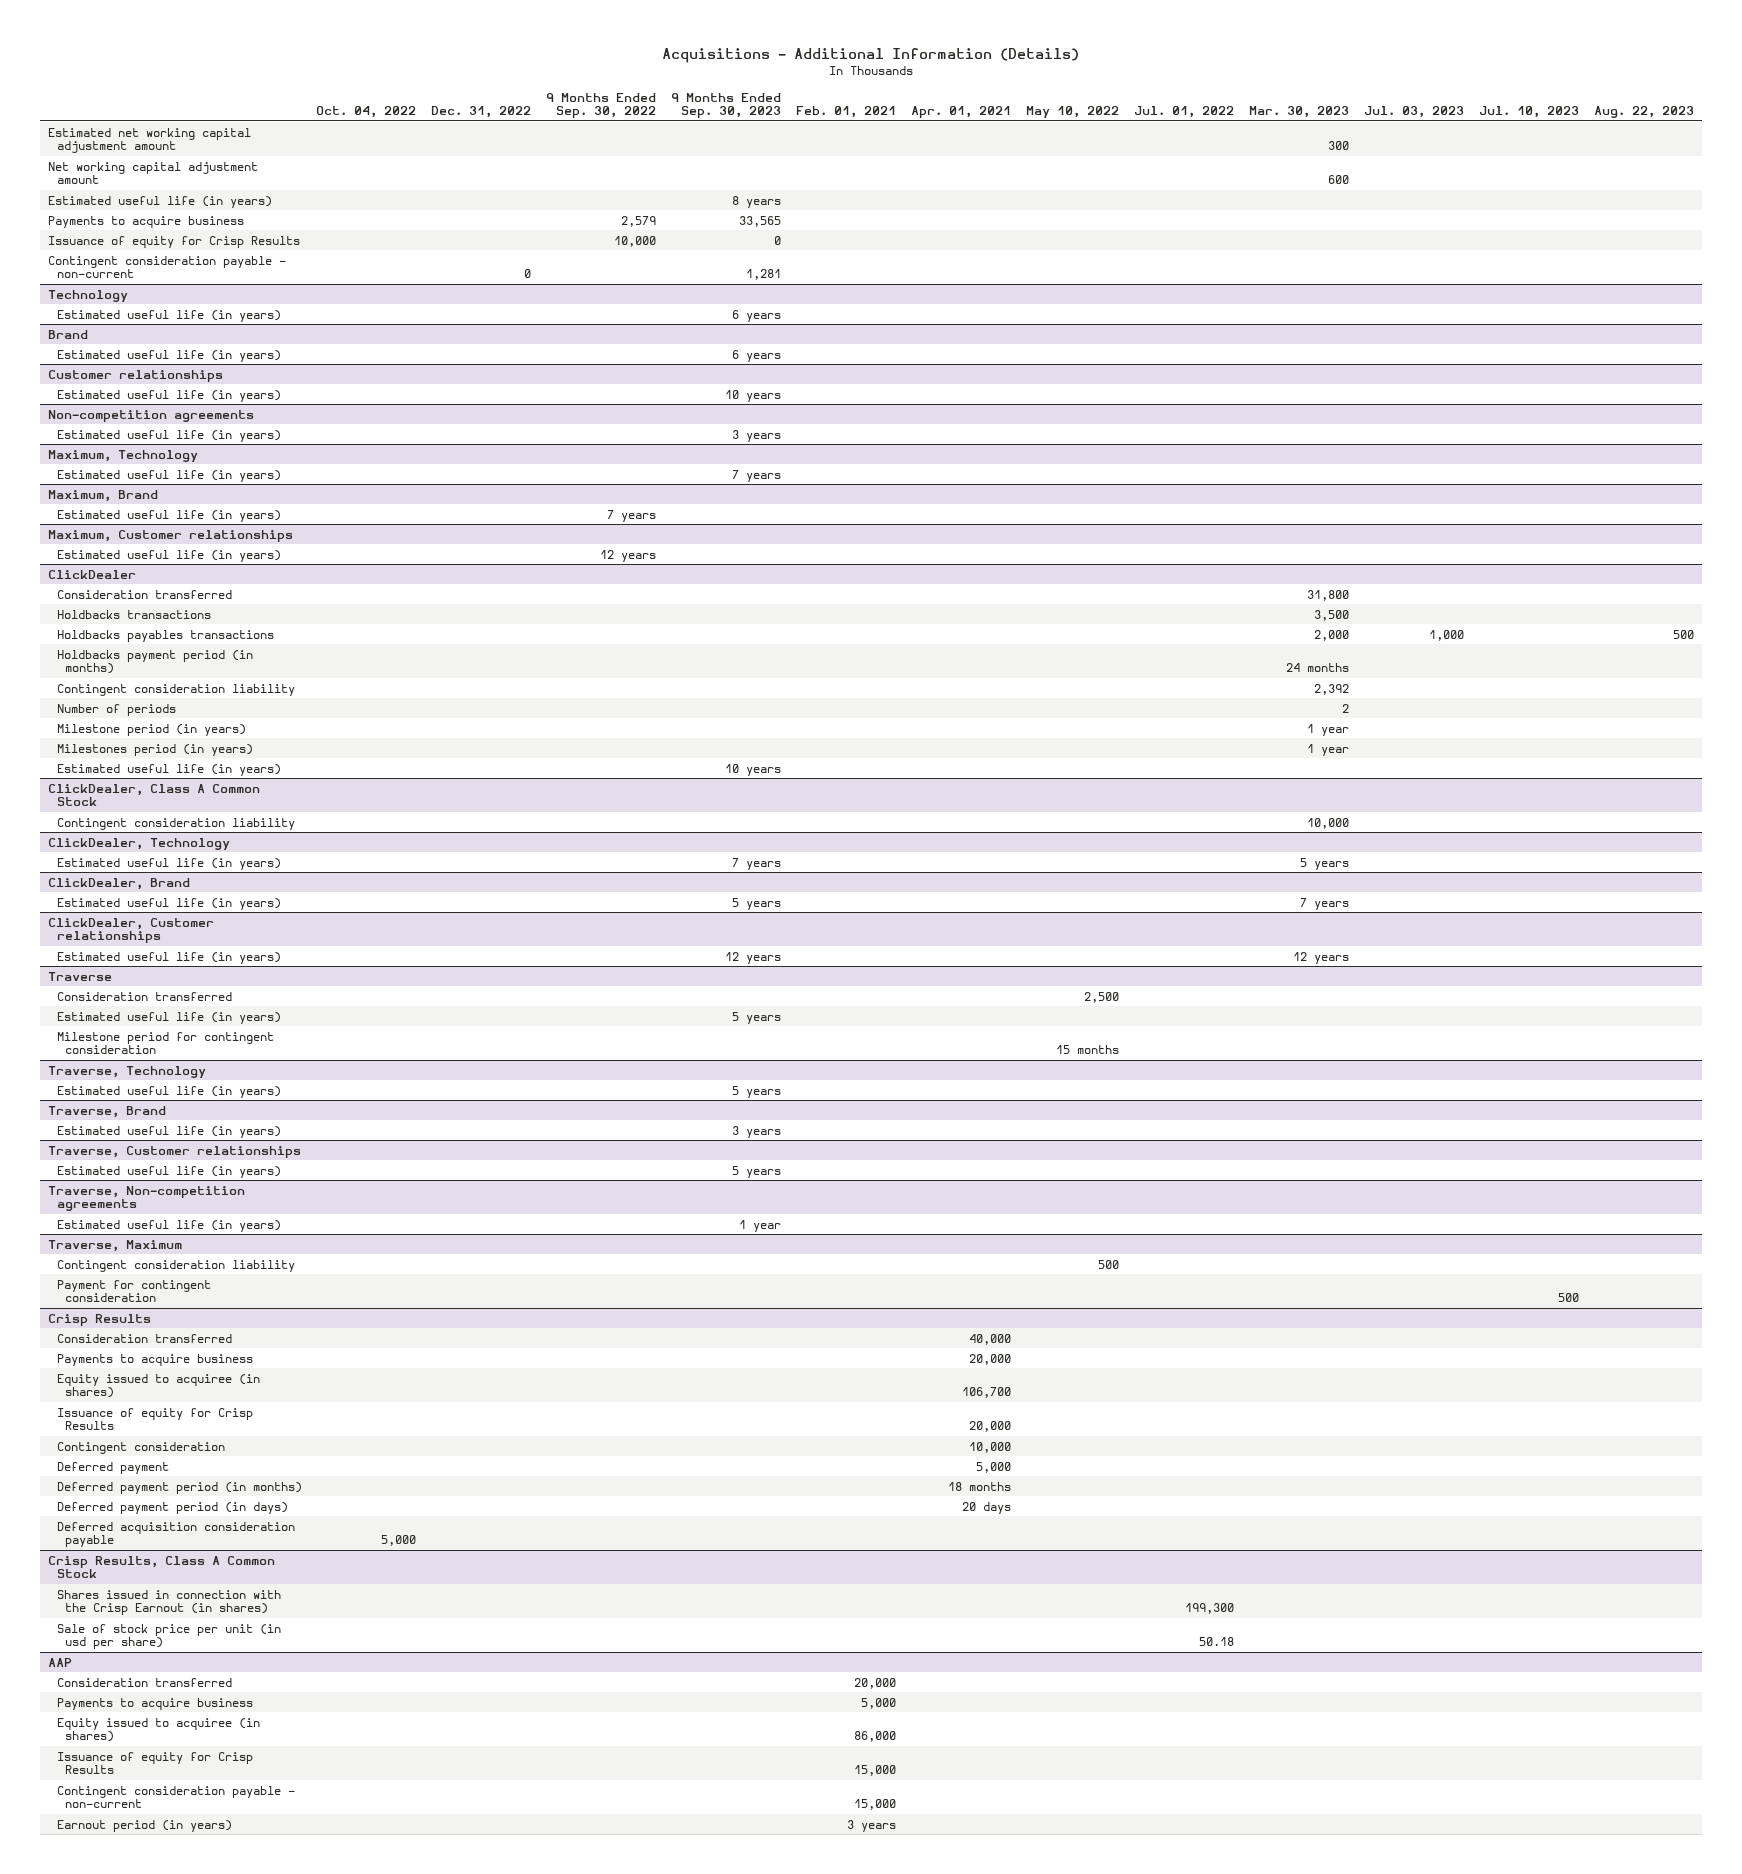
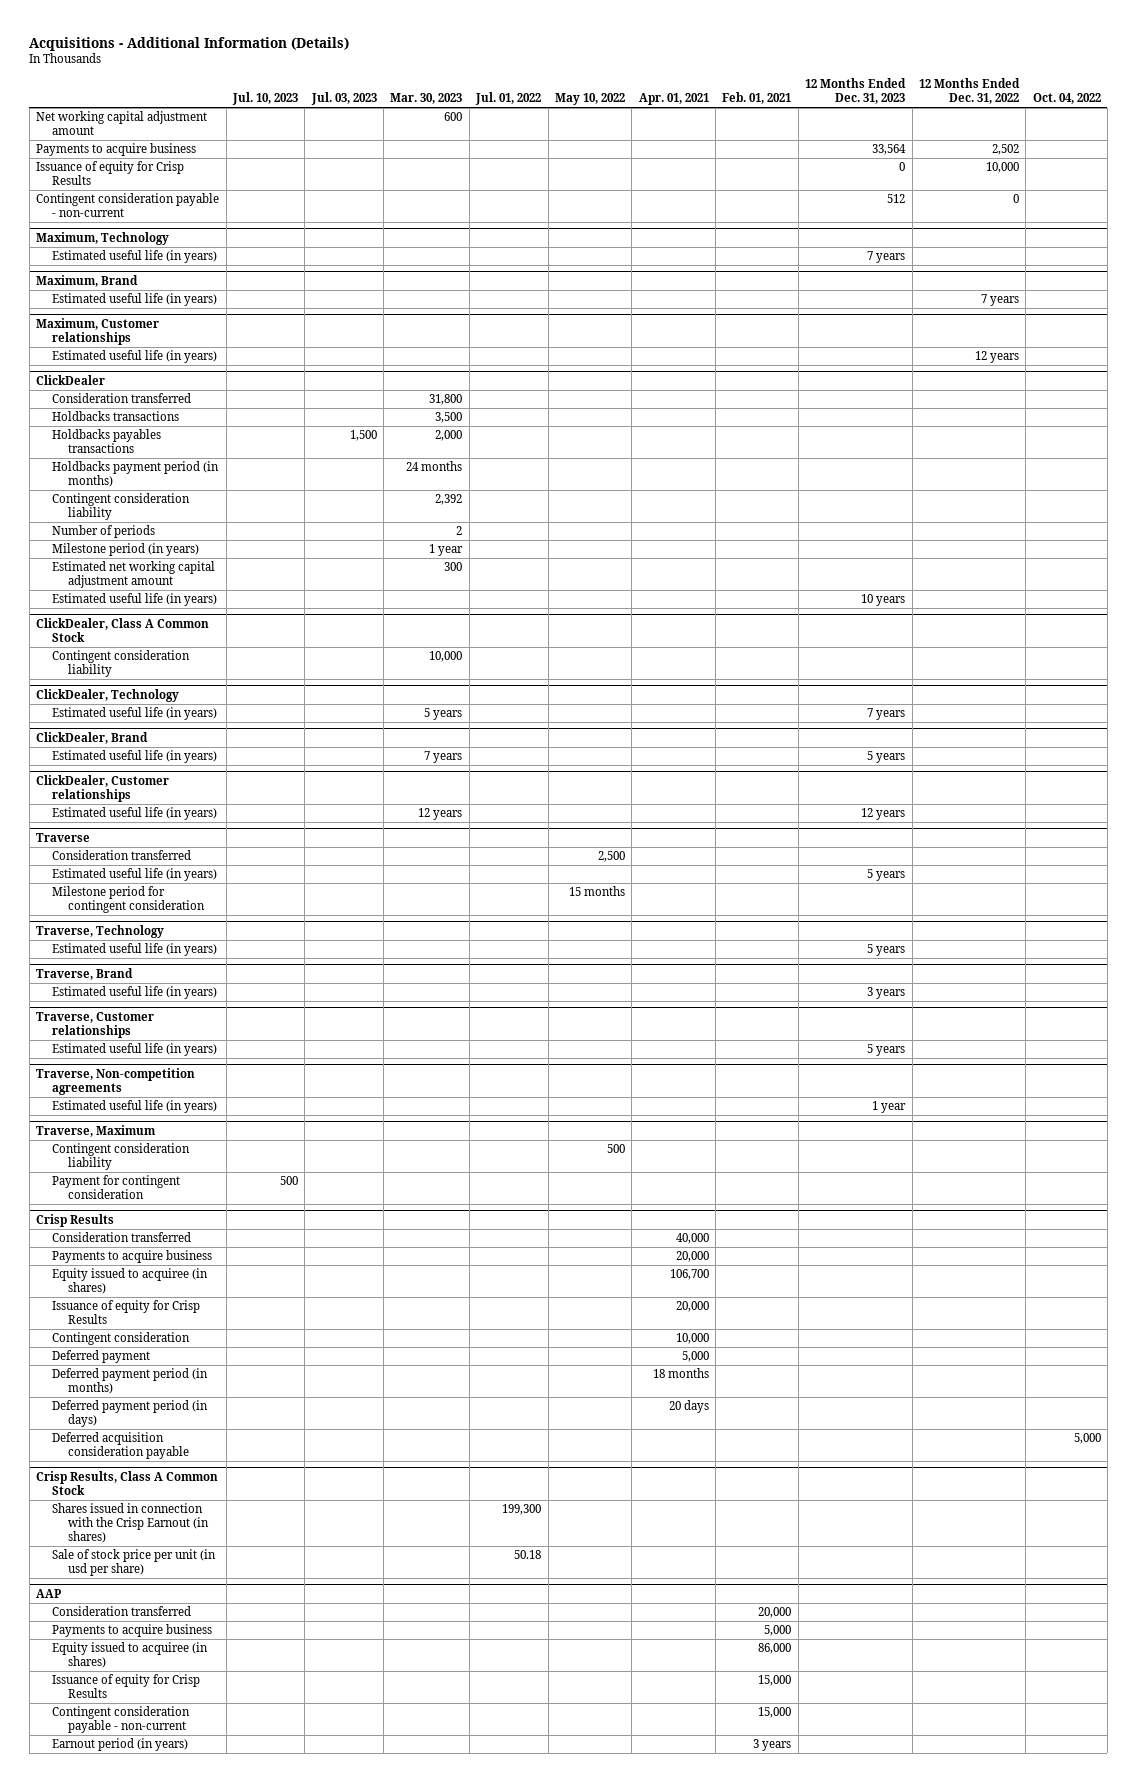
[431,106,532,119] Dec. 31, 2022 -> none
[546,92,657,119] 9 Months Ended Sep. 30, 2022 -> none
[671,92,782,119] 9 Months Ended Sep. 30, 2023 -> none
[1594,106,1695,119] Aug. 22, 2023 -> none
none -> [805,78,907,105] 12 Months Ended Dec. 31, 2023
none -> [918,78,1020,105] 12 Months Ended Dec. 31, 2022
[47,127,251,154] Estimated net working capital adjustment amount -> none
[47,195,272,208] Estimated useful life (in years) -> none
[47,289,128,302] Technology -> none
[56,309,281,322] Estimated useful life (in years) -> none
[47,329,88,339] Brand -> none
[56,349,281,362] Estimated useful life (in years) -> none
[47,369,223,382] Customer relationships -> none
[56,389,281,402] Estimated useful life (in years) -> none
[47,409,254,422] Non-competition agreements -> none
[56,429,281,442] Estimated useful life (in years) -> none
[1429,629,1465,641] 1,000 -> [349,430,377,442] 1,500
[56,743,253,756] Milestones period (in years) -> none
none -> [52,561,216,589] Estimated net working capital adjustment amount

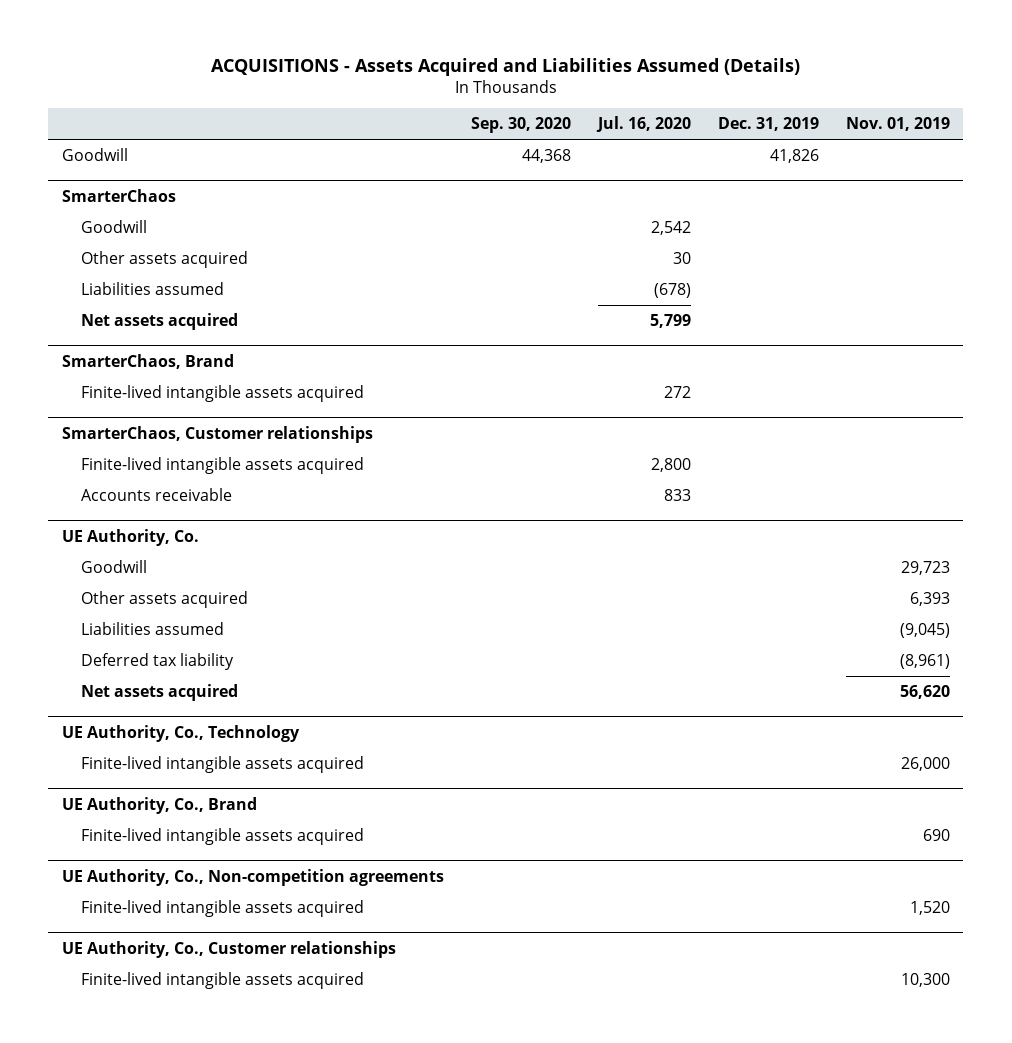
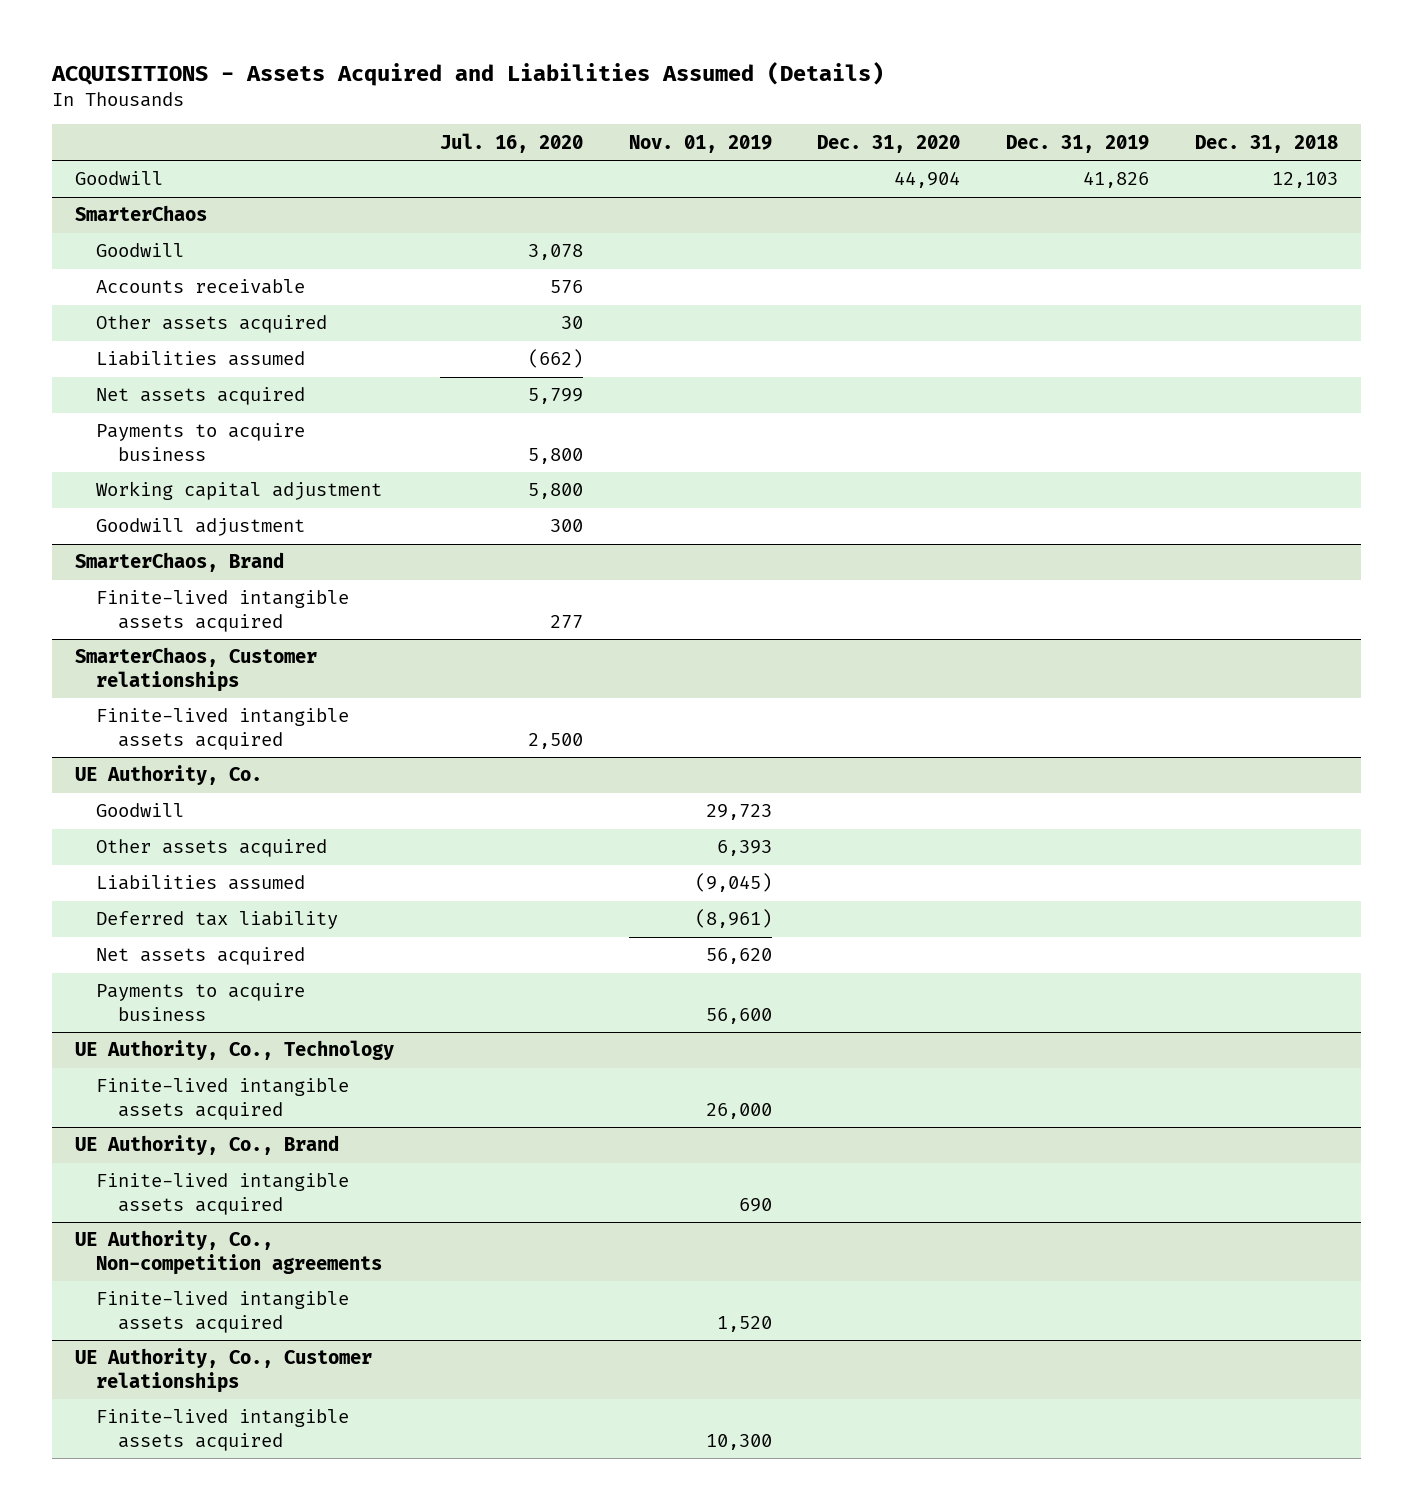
[470,117,571,134] Sep. 30, 2020 -> none
none -> [817,134,961,153] Dec. 31, 2020
none -> [1195,134,1339,153] Dec. 31, 2018
[650,221,691,236] 2,542 -> [527,244,583,261] 3,078
none -> [96,279,306,295] Accounts receivable
[653,283,691,299] (678) -> [527,349,583,369] (662)
none -> [96,423,306,461] Payments to acquire business
none -> [96,481,383,501] Working capital adjustment
none -> [96,518,306,537] Goodwill adjustment
[663,386,691,399] 272 -> [549,614,583,628] 277
[81,488,233,502] Accounts receivable -> none
[650,458,691,473] 2,800 -> [527,732,583,749] 2,500
none -> [96,983,306,1021] Payments to acquire business

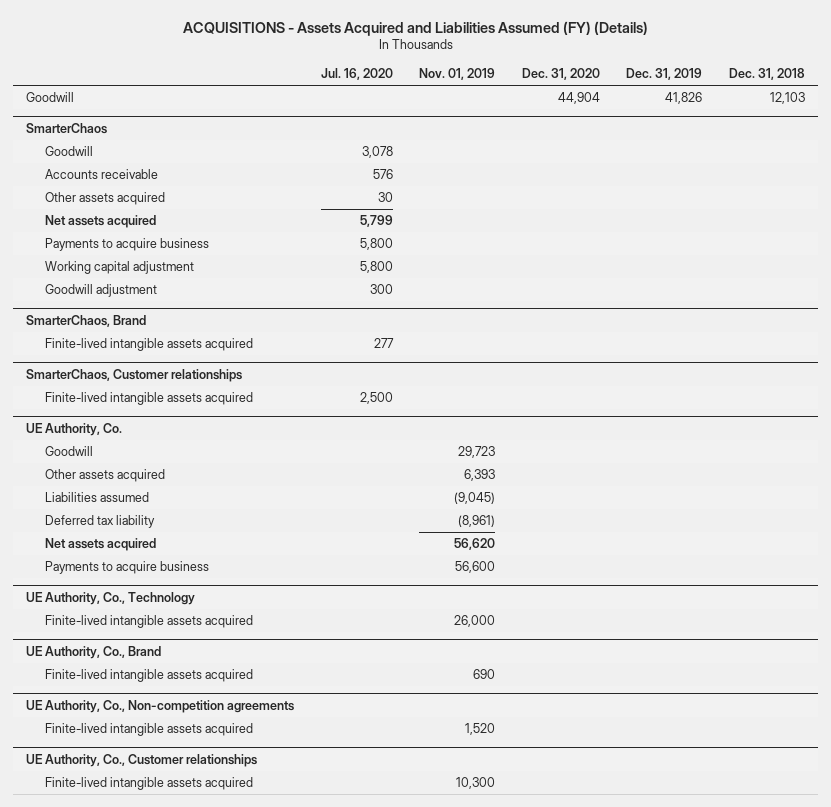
[50,61,884,86] ACQUISITIONS - Assets Acquired and Liabilities Assumed (Details) -> [182,20,648,36] ACQUISITIONS - Assets Acquired and Liabilities Assumed (FY) (Details)
[96,351,306,367] Liabilities assumed -> none

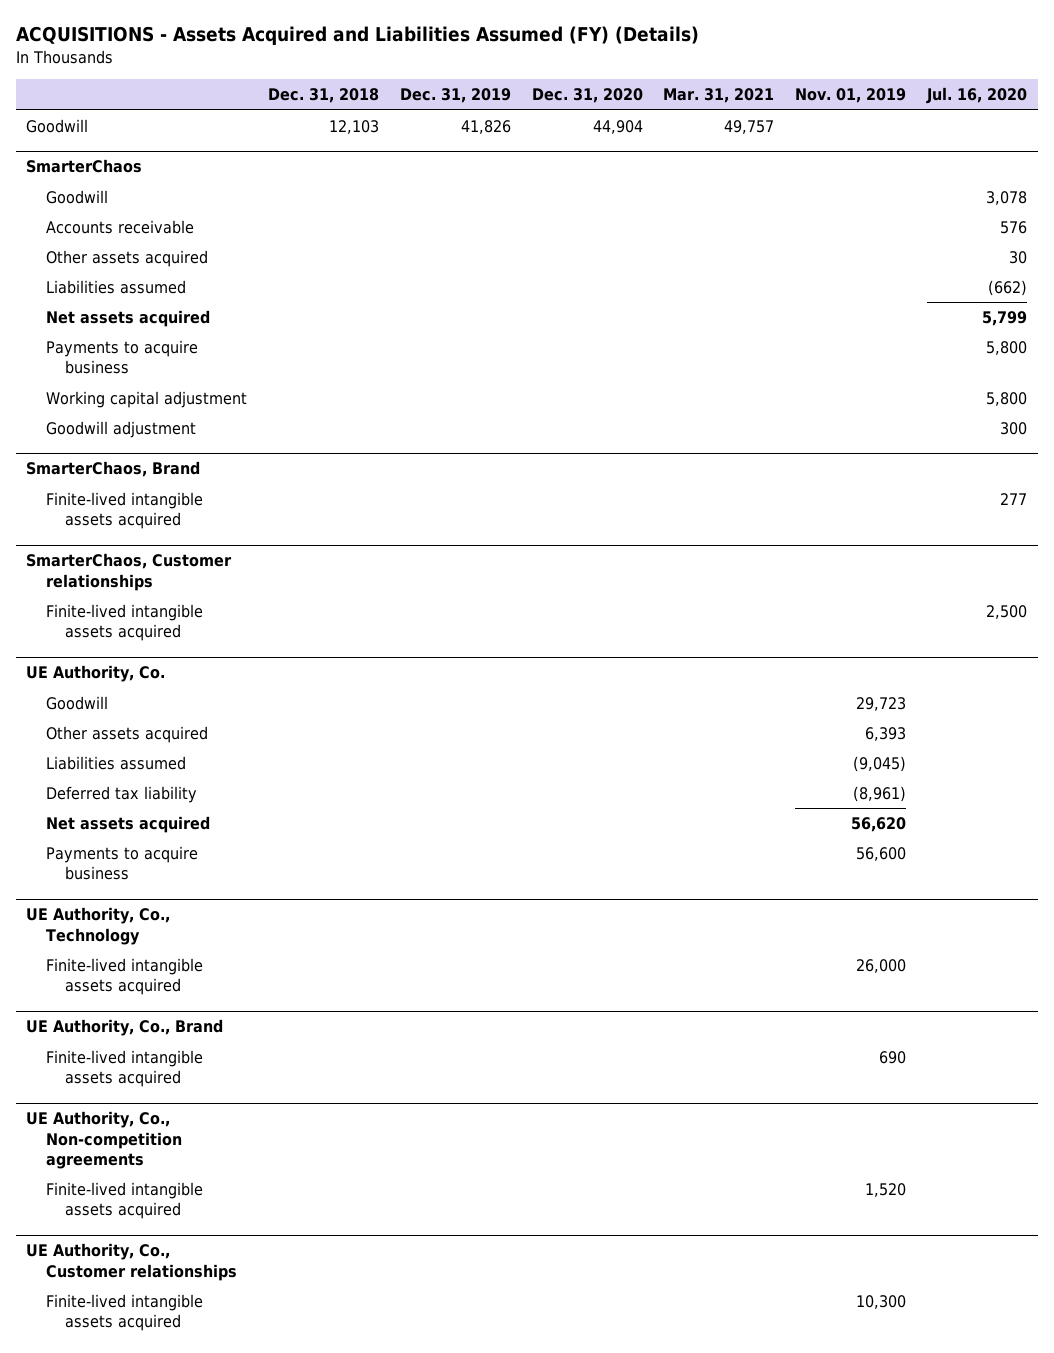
none -> [663,88,775,104] Mar. 31, 2021
none -> [45,280,186,295] Liabilities assumed

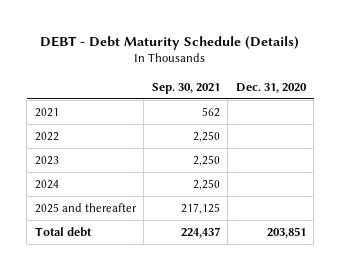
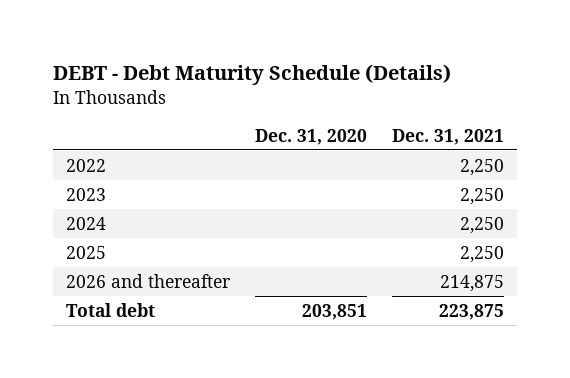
[151,82,220,94] Sep. 30, 2021 -> none
none -> [392,128,505,145] Dec. 31, 2021
[34,107,59,117] 2021 -> none
none -> [65,245,106,259] 2025
[34,202,137,213] 2025 and thereafter -> [65,273,230,288] 2026 and thereafter

